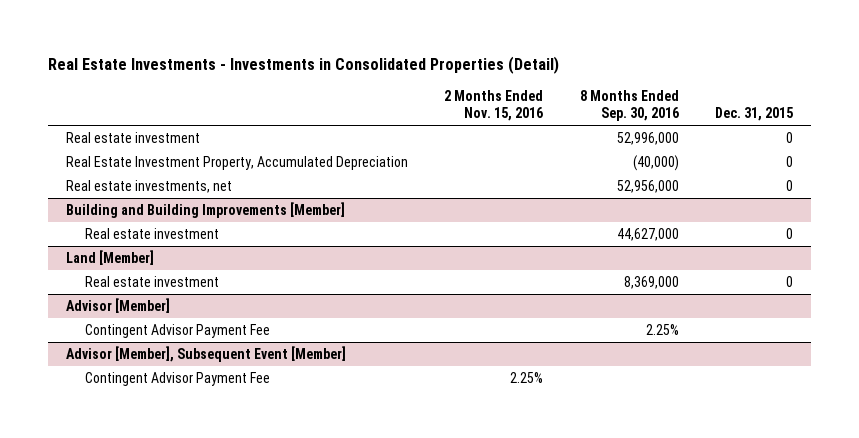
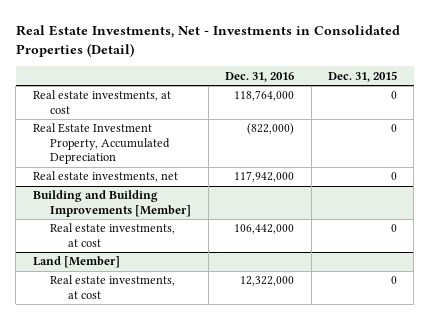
[48,56,560,75] Real Estate Investments - Investments in Consolidated Properties (Detail) -> [15,24,400,58] Real Estate Investments, Net - Investments in Consolidated Properties (Detail)
[444,90,544,121] 2 Months Ended Nov. 15, 2016 -> none
[579,90,679,121] 8 Months Ended Sep. 30, 2016 -> none
none -> [225,71,295,82] Dec. 31, 2016
[66,132,201,144] Real estate investment -> [32,90,171,114] Real estate investments, at cost
[84,228,219,240] Real estate investment -> [50,223,176,247] Real estate investments, at cost
[66,298,171,314] Advisor [Member] -> none
[84,324,270,339] Contingent Advisor Payment Fee -> none
[66,346,347,363] Advisor [Member], Subsequent Event [Member] -> none
[84,372,270,387] Contingent Advisor Payment Fee -> none
[84,276,219,288] Real estate investment -> [50,275,176,299] Real estate investments, at cost

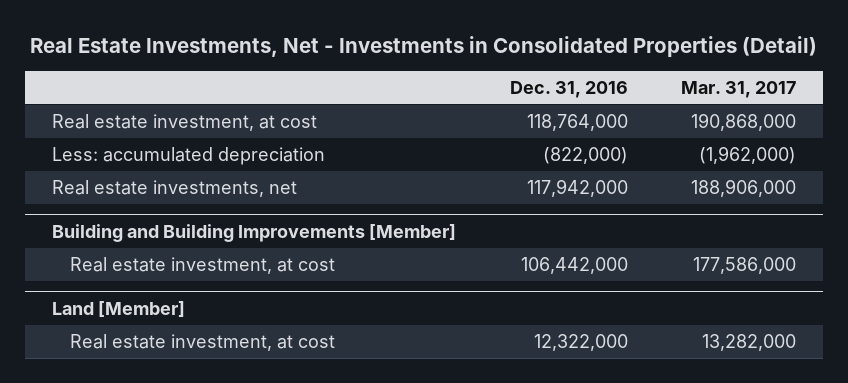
[327,70,397,82] Dec. 31, 2015 -> none
none -> [681,80,797,98] Mar. 31, 2017
[32,90,171,114] Real estate investments, at cost -> [51,114,317,132] Real estate investment, at cost
[32,123,171,165] Real Estate Investment Property, Accumulated Depreciation -> [51,147,325,166] Less: accumulated depreciation
[50,223,176,247] Real estate investments, at cost -> [70,257,336,275] Real estate investment, at cost
[50,275,176,299] Real estate investments, at cost -> [70,334,336,352] Real estate investment, at cost

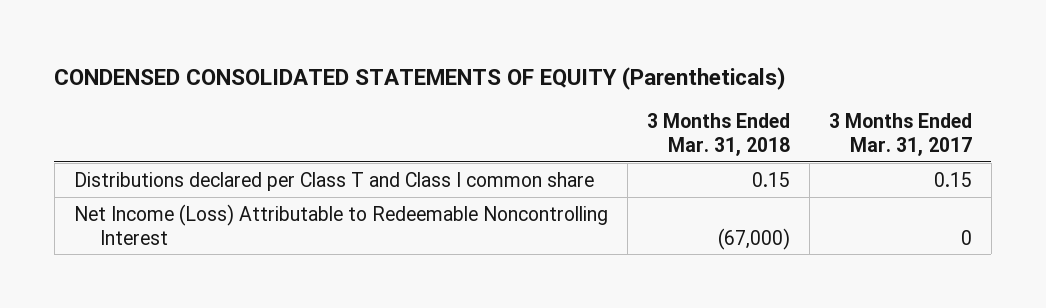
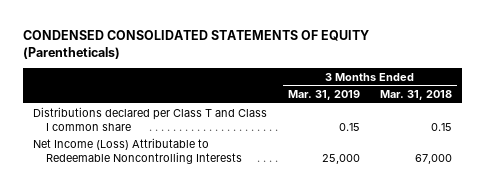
[828,112,972,156] 3 Months Ended Mar. 31, 2017 -> none
none -> [287,90,360,101] Mar. 31, 2019
[73,203,608,245] Net Income (Loss) Attributable to Redeemable Noncontrolling Interest -> [33,137,242,164] Net Income (Loss) Attributable to Redeemable Noncontrolling Interests
[717,227,790,250] (67,000) -> [414,153,452,164] 67,000

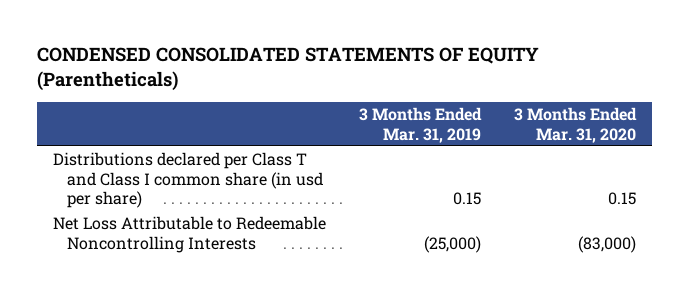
[379,90,452,101] Mar. 31, 2018 -> none
none -> [513,106,637,143] 3 Months Ended Mar. 31, 2020
[33,106,268,131] Distributions declared per Class T and Class I common share -> [53,151,323,209] Distributions declared per Class T and Class I common share (in usd per share)
[33,137,242,164] Net Income (Loss) Attributable to Redeemable Noncontrolling Interests -> [53,215,327,253] Net Loss Attributable to Redeemable Noncontrolling Interests
[321,153,360,164] 25,000 -> [423,235,481,253] (25,000)

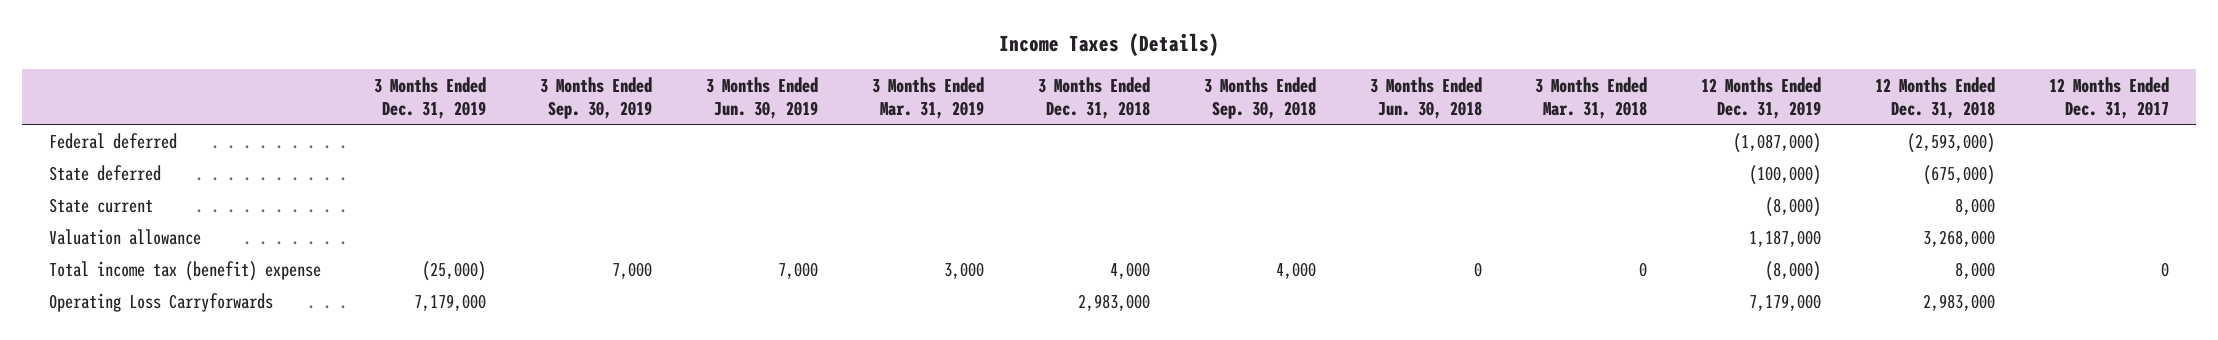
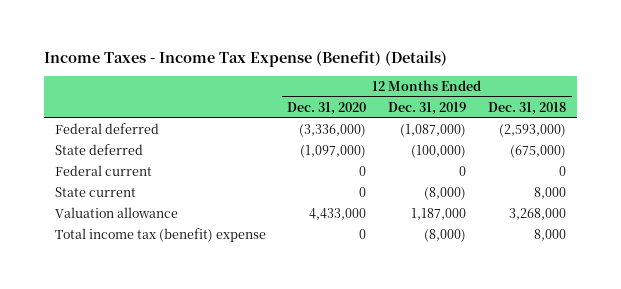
[998,32,1219,56] Income Taxes (Details) -> [43,51,447,68] Income Taxes - Income Tax Expense (Benefit) (Details)
[374,76,487,120] 3 Months Ended Dec. 31, 2019 -> none
[540,76,653,120] 3 Months Ended Sep. 30, 2019 -> none
[706,76,819,120] 3 Months Ended Jun. 30, 2019 -> none
[872,76,985,120] 3 Months Ended Mar. 31, 2019 -> none
[1037,76,1150,120] 3 Months Ended Dec. 31, 2018 -> none
[1203,76,1316,120] 3 Months Ended Sep. 30, 2018 -> none
[1369,76,1482,120] 3 Months Ended Jun. 30, 2018 -> none
[1535,76,1648,120] 3 Months Ended Mar. 31, 2018 -> none
[2049,76,2170,120] 12 Months Ended Dec. 31, 2017 -> none
none -> [287,102,367,116] Dec. 31, 2020
none -> [54,165,152,177] Federal current
[48,293,273,313] Operating Loss Carryforwards -> none

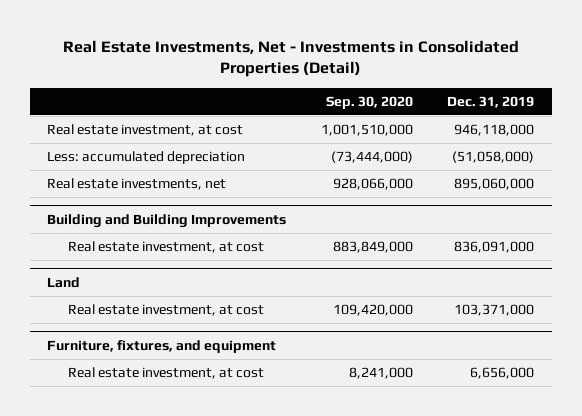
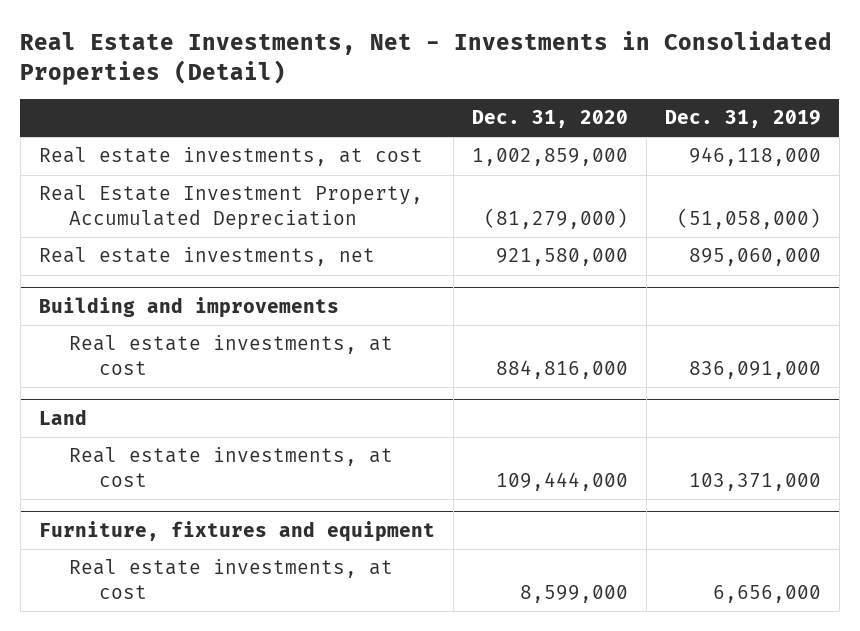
[325,95,413,109] Sep. 30, 2020 -> none
none -> [471,110,628,129] Dec. 31, 2020
[47,124,244,137] Real estate investment, at cost -> [38,147,423,167] Real estate investments, at cost
[47,151,246,165] Less: accumulated depreciation -> [38,185,423,230] Real Estate Investment Property, Accumulated Depreciation
[47,213,287,228] Building and Building Improvements -> [38,296,339,318] Building and improvements
[67,241,264,254] Real estate investment, at cost -> [69,335,394,375] Real estate investments, at cost
[67,304,264,317] Real estate investment, at cost -> [69,447,394,487] Real estate investments, at cost
[47,339,277,353] Furniture, fixtures, and equipment -> [38,520,435,542] Furniture, fixtures and equipment
[67,367,264,380] Real estate investment, at cost -> [69,559,394,599] Real estate investments, at cost

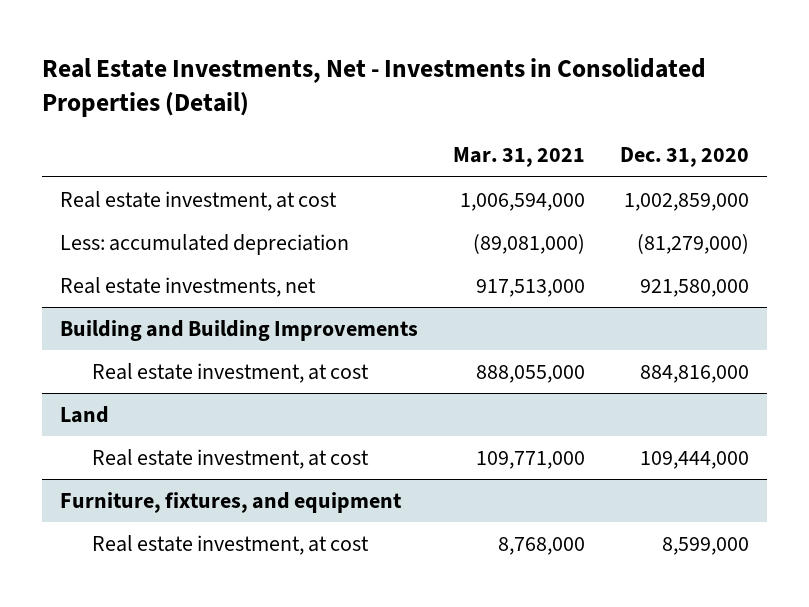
[664,110,821,129] Dec. 31, 2019 -> none
none -> [453,147,586,168] Mar. 31, 2021
[38,147,423,167] Real estate investments, at cost -> [59,191,337,212] Real estate investment, at cost
[38,185,423,230] Real Estate Investment Property, Accumulated Depreciation -> [59,234,349,256] Less: accumulated depreciation
[38,296,339,318] Building and improvements -> [59,320,418,342] Building and Building Improvements
[69,335,394,375] Real estate investments, at cost -> [92,363,370,384] Real estate investment, at cost
[69,447,394,487] Real estate investments, at cost -> [92,449,370,470] Real estate investment, at cost
[38,520,435,542] Furniture, fixtures and equipment -> [59,492,402,514] Furniture, fixtures, and equipment
[69,559,394,599] Real estate investments, at cost -> [92,535,370,556] Real estate investment, at cost

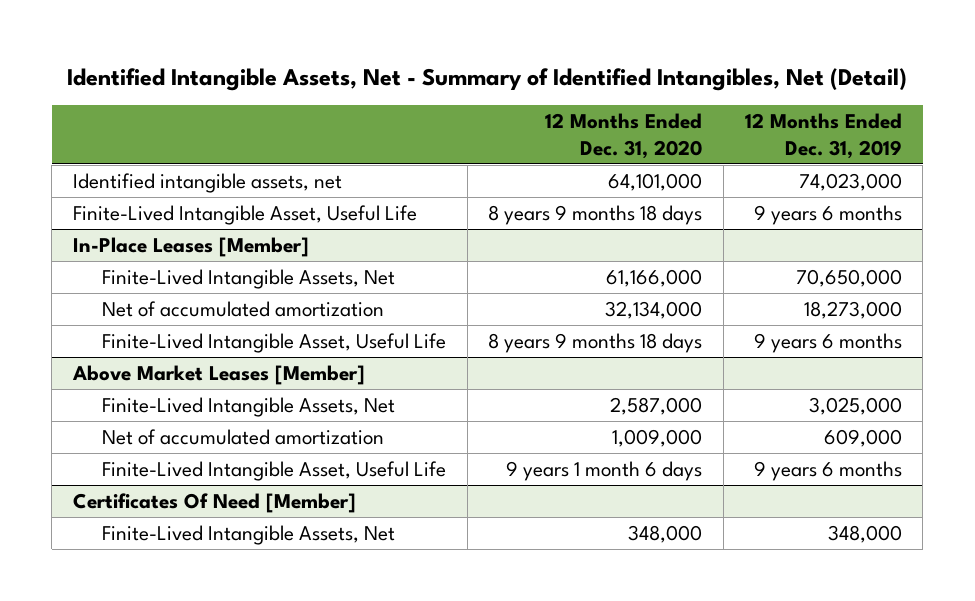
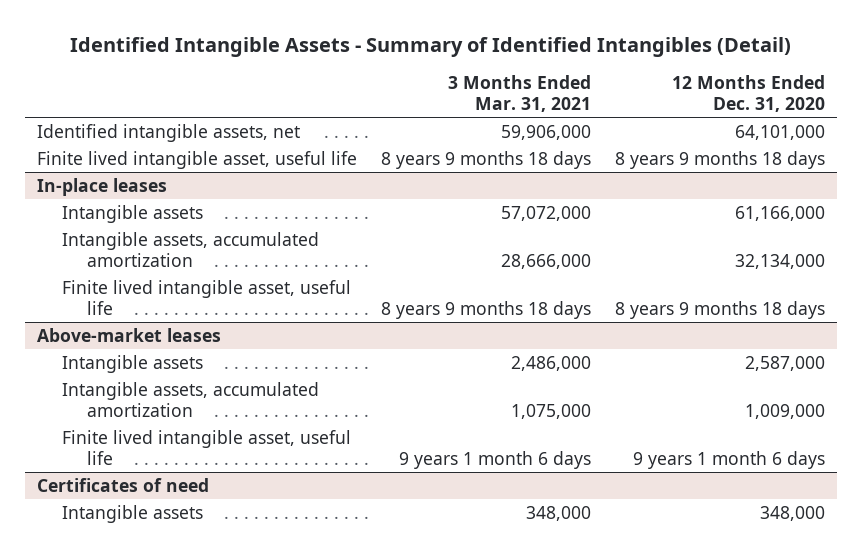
[67,67,908,91] Identified Intangible Assets, Net - Summary of Identified Intangibles, Net (Detail) -> [69,36,791,57] Identified Intangible Assets - Summary of Identified Intangibles (Detail)
[744,113,902,159] 12 Months Ended Dec. 31, 2019 -> none
none -> [447,74,591,112] 3 Months Ended Mar. 31, 2021
[73,204,418,225] Finite-Lived Intangible Asset, Useful Life -> [36,150,357,169] Finite lived intangible asset, useful life
[73,236,310,257] In-Place Leases [Member] -> [36,177,167,196] In-place leases
[102,268,396,289] Finite-Lived Intangible Assets, Net -> [62,204,204,223] Intangible assets
[102,300,385,317] Net of accumulated amortization -> [62,231,320,267] Intangible assets, accumulated amortization
[102,332,447,353] Finite-Lived Intangible Asset, Useful Life -> [62,279,352,315] Finite lived intangible asset, useful life
[72,364,366,385] Above Market Leases [Member] -> [36,327,221,342] Above-market leases
[102,396,396,417] Finite-Lived Intangible Assets, Net -> [62,354,204,373] Intangible assets
[102,428,385,445] Net of accumulated amortization -> [62,381,320,417] Intangible assets, accumulated amortization
[102,460,447,481] Finite-Lived Intangible Asset, Useful Life -> [62,429,352,465] Finite lived intangible asset, useful life
[73,492,357,513] Certificates Of Need [Member] -> [36,477,209,492] Certificates of need
[102,524,396,545] Finite-Lived Intangible Assets, Net -> [62,504,204,523] Intangible assets

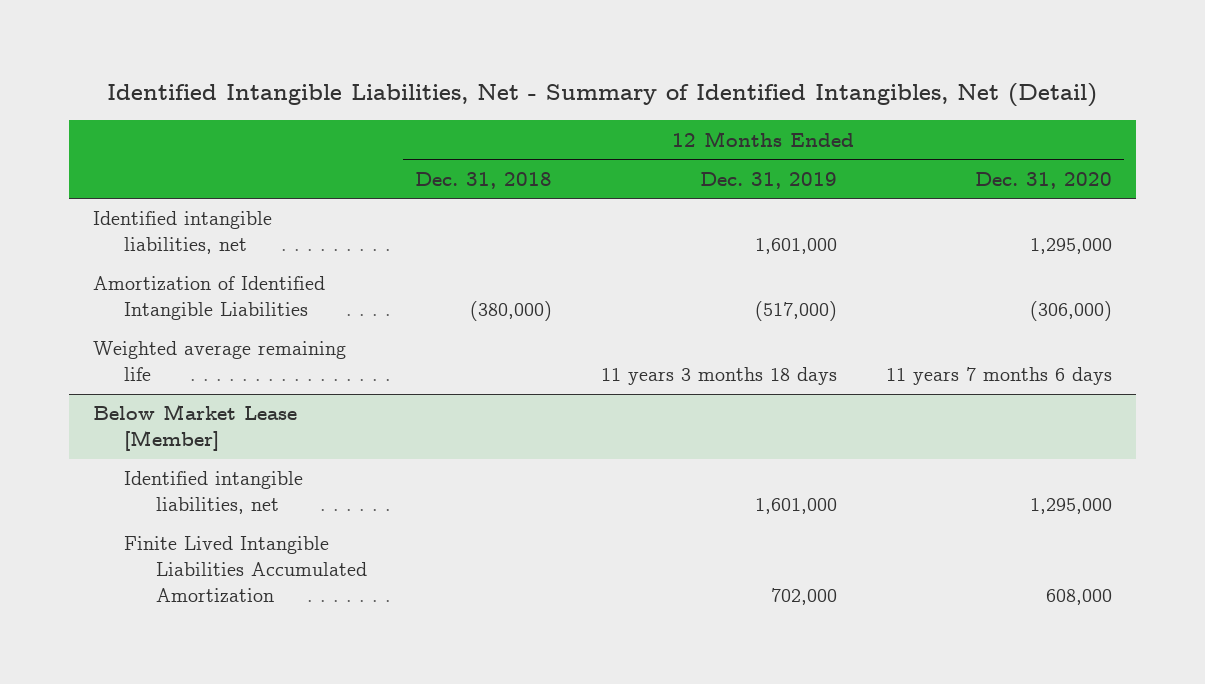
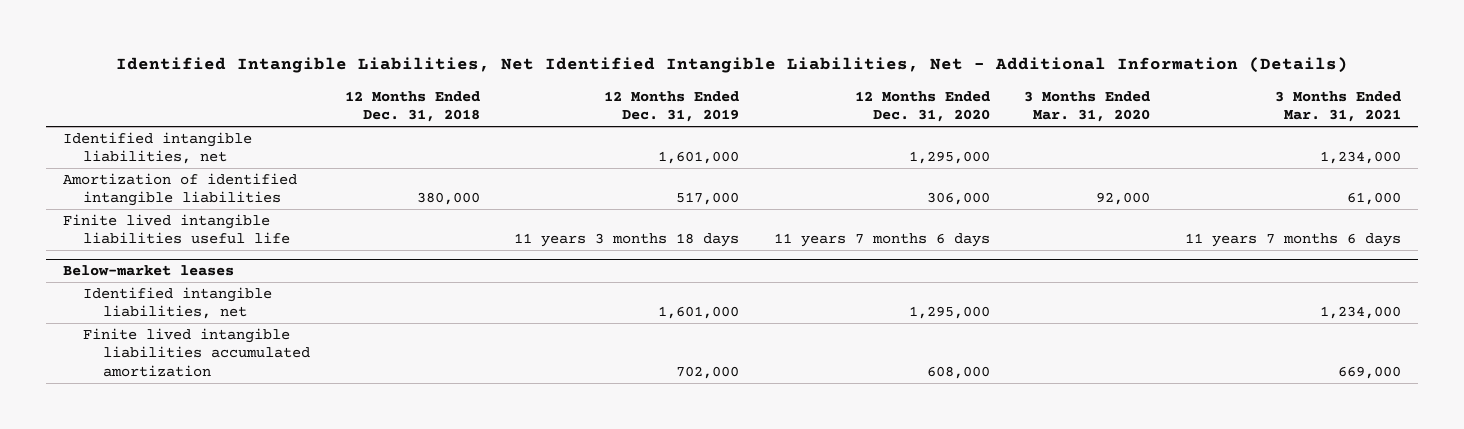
[107,83,1098,108] Identified Intangible Liabilities, Net - Summary of Identified Intangibles, Net (Detail) -> [115,57,1348,74] Identified Intangible Liabilities, Net Identified Intangible Liabilities, Net - Additional Information (Details)
none -> [1024,90,1151,123] 3 Months Ended Mar. 31, 2020
none -> [1274,90,1401,123] 3 Months Ended Mar. 31, 2021
[93,276,326,321] Amortization of Identified Intangible Liabilities -> [62,172,297,207] Amortization of identified intangible liabilities
[470,301,553,322] (380,000) -> [416,192,480,206] 380,000
[754,301,837,322] (517,000) -> [676,192,740,206] 517,000
[1029,301,1112,322] (306,000) -> [926,192,990,206] 306,000
[93,341,347,382] Weighted average remaining life -> [62,213,290,245] Finite lived intangible liabilities useful life
[93,404,298,452] Below Market Lease [Member] -> [62,265,234,277] Below-market leases
[124,536,367,604] Finite Lived Intangible Liabilities Accumulated Amortization -> [82,327,311,377] Finite lived intangible liabilities accumulated amortization

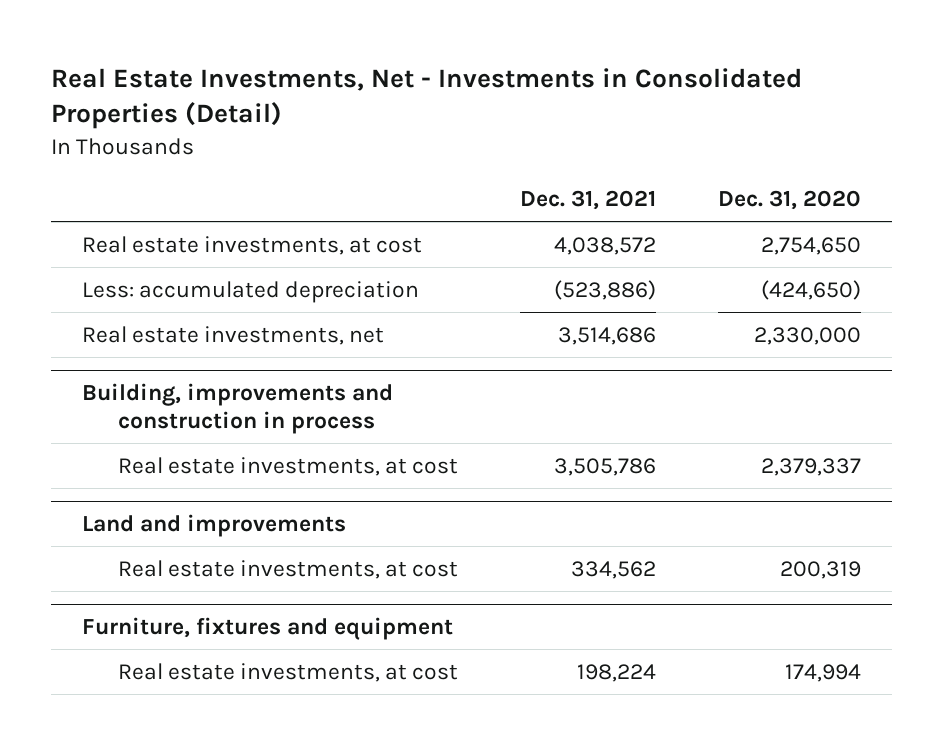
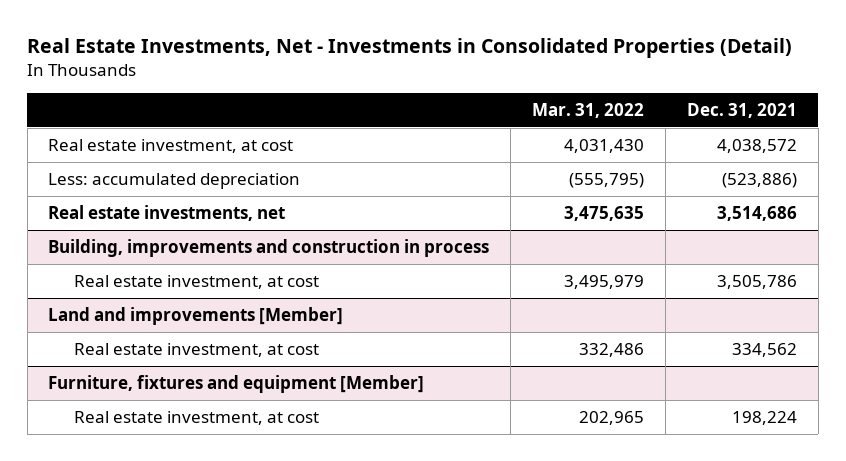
[718,190,862,211] Dec. 31, 2020 -> none
none -> [532,102,645,118] Mar. 31, 2022
[82,235,423,255] Real estate investments, at cost -> [48,138,294,153] Real estate investment, at cost
[118,456,459,476] Real estate investments, at cost -> [73,274,319,289] Real estate investment, at cost
[82,514,347,538] Land and improvements -> [48,306,344,325] Land and improvements [Member]
[118,559,459,579] Real estate investments, at cost -> [73,342,319,357] Real estate investment, at cost
[82,617,454,641] Furniture, fixtures and equipment -> [48,374,425,393] Furniture, fixtures and equipment [Member]
[118,662,459,682] Real estate investments, at cost -> [73,410,319,425] Real estate investment, at cost

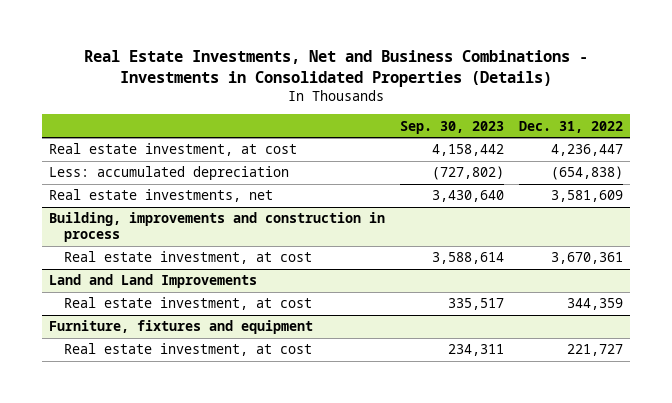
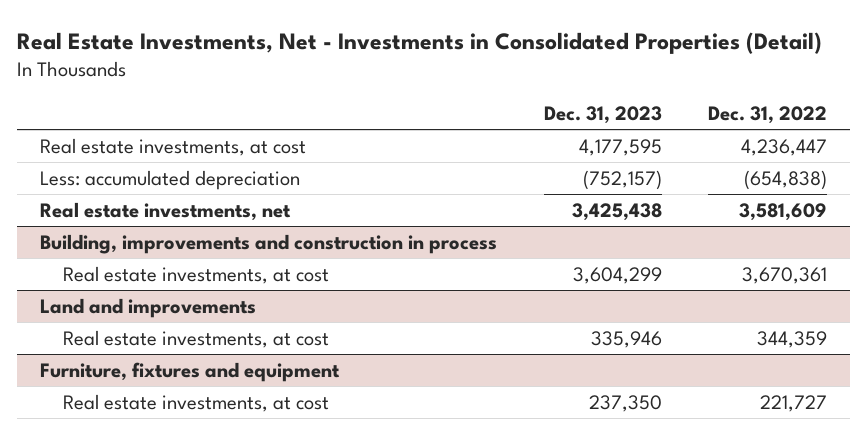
[83,50,588,88] Real Estate Investments, Net and Business Combinations - Investments in Consolidated Properties (Details) -> [16,31,822,54] Real Estate Investments, Net - Investments in Consolidated Properties (Detail)
[399,120,504,134] Sep. 30, 2023 -> none
none -> [543,105,662,124] Dec. 31, 2023
[49,143,298,157] Real estate investment, at cost -> [40,137,307,156] Real estate investments, at cost
[64,251,313,265] Real estate investment, at cost -> [62,265,329,284] Real estate investments, at cost
[49,274,258,289] Land and Land Improvements -> [40,297,257,318] Land and improvements
[64,297,313,311] Real estate investment, at cost -> [62,329,329,348] Real estate investments, at cost
[64,343,313,357] Real estate investment, at cost -> [62,393,329,412] Real estate investments, at cost

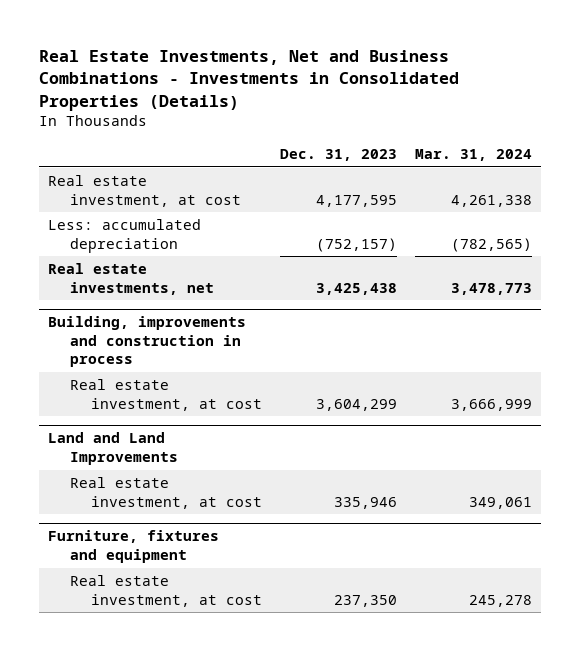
[16,31,822,54] Real Estate Investments, Net - Investments in Consolidated Properties (Detail) -> [39,49,460,111] Real Estate Investments, Net and Business Combinations - Investments in Consolidated Properties (Details)
[708,105,828,124] Dec. 31, 2022 -> none
none -> [415,148,533,161] Mar. 31, 2024
[40,137,307,156] Real estate investments, at cost -> [48,175,241,207] Real estate investment, at cost
[62,265,329,284] Real estate investments, at cost -> [69,379,263,411] Real estate investment, at cost
[40,297,257,318] Land and improvements -> [48,432,178,465] Land and Land Improvements
[62,329,329,348] Real estate investments, at cost -> [69,477,263,509] Real estate investment, at cost
[62,393,329,412] Real estate investments, at cost -> [69,575,263,607] Real estate investment, at cost

